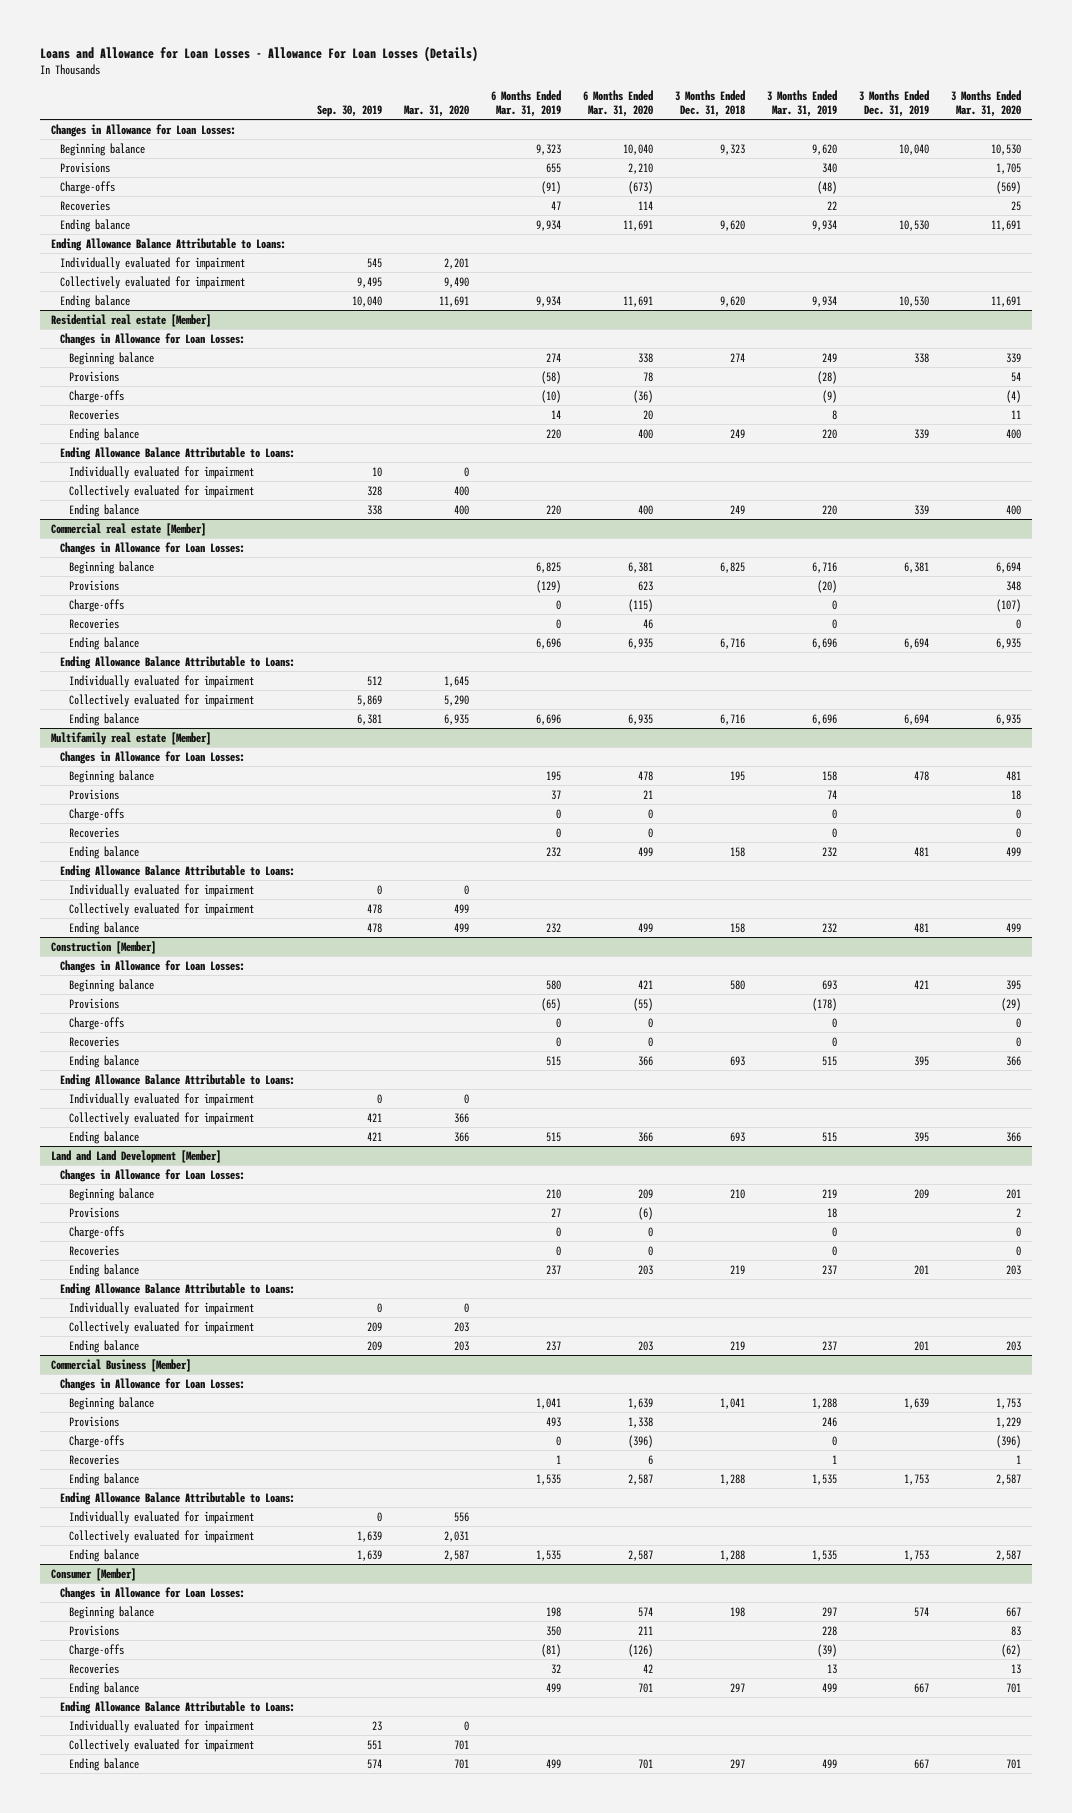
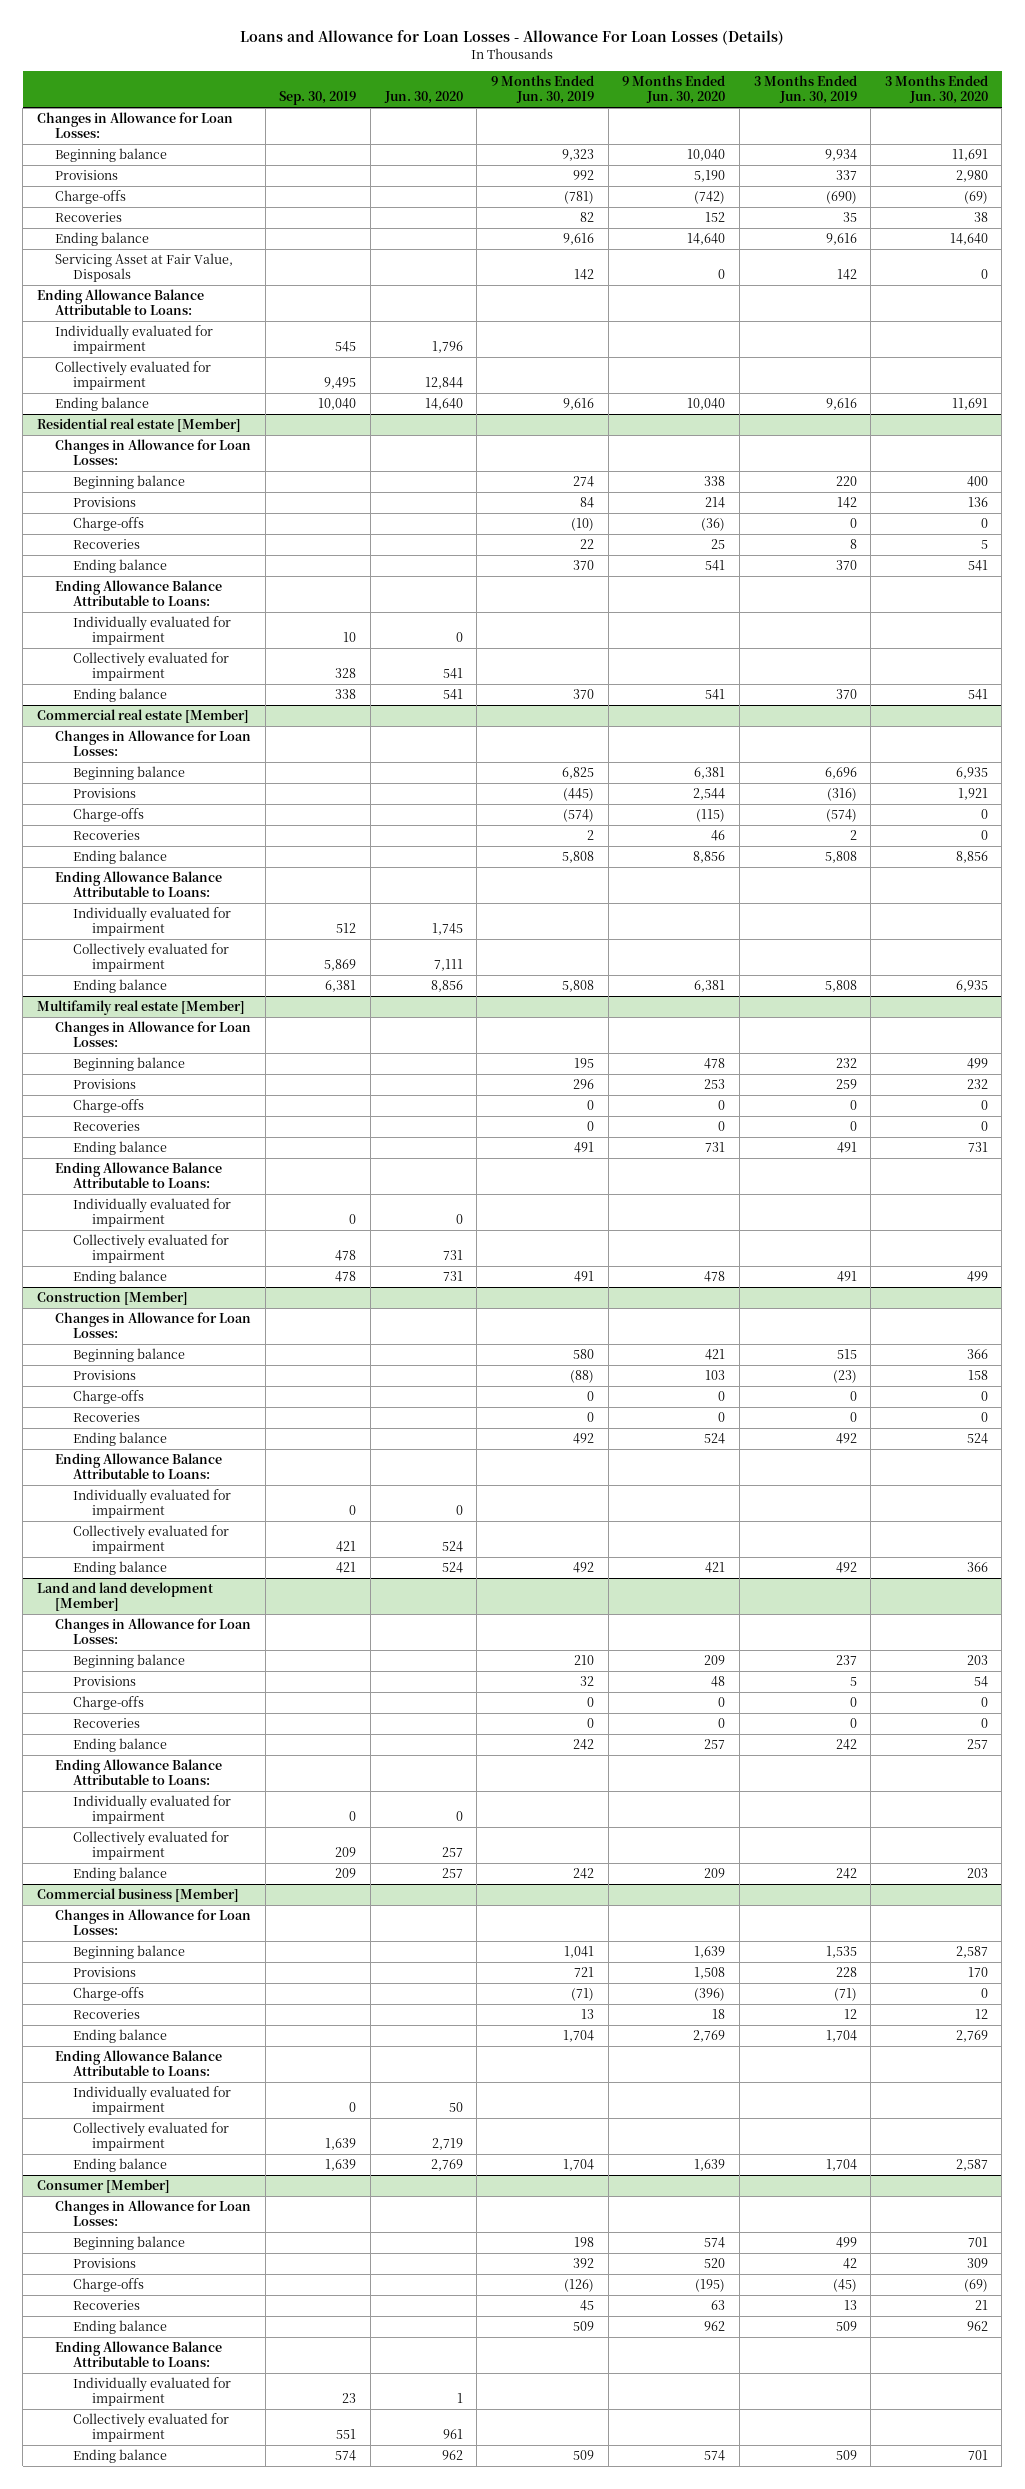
[404,104,470,117] Mar. 31, 2020 -> none
[491,89,562,117] 6 Months Ended Mar. 31, 2019 -> none
[583,89,654,117] 6 Months Ended Mar. 31, 2020 -> none
[675,89,746,117] 3 Months Ended Dec. 31, 2018 -> none
[767,89,838,117] 3 Months Ended Mar. 31, 2019 -> none
[859,89,930,117] 3 Months Ended Dec. 31, 2019 -> none
[951,89,1022,117] 3 Months Ended Mar. 31, 2020 -> none
none -> [383,91,463,105] Jun. 30, 2020
none -> [490,74,594,105] 9 Months Ended Jun. 30, 2019
none -> [622,74,726,105] 9 Months Ended Jun. 30, 2020
none -> [753,74,857,105] 3 Months Ended Jun. 30, 2019
none -> [884,74,988,105] 3 Months Ended Jun. 30, 2020
none -> [55,252,234,283] Servicing Asset at Fair Value, Disposals
[50,1149,221,1163] Land and Land Development [Member] -> [36,1581,213,1612] Land and land development [Member]
[50,1358,191,1372] Commercial Business [Member] -> [36,1887,239,1902] Commercial business [Member]

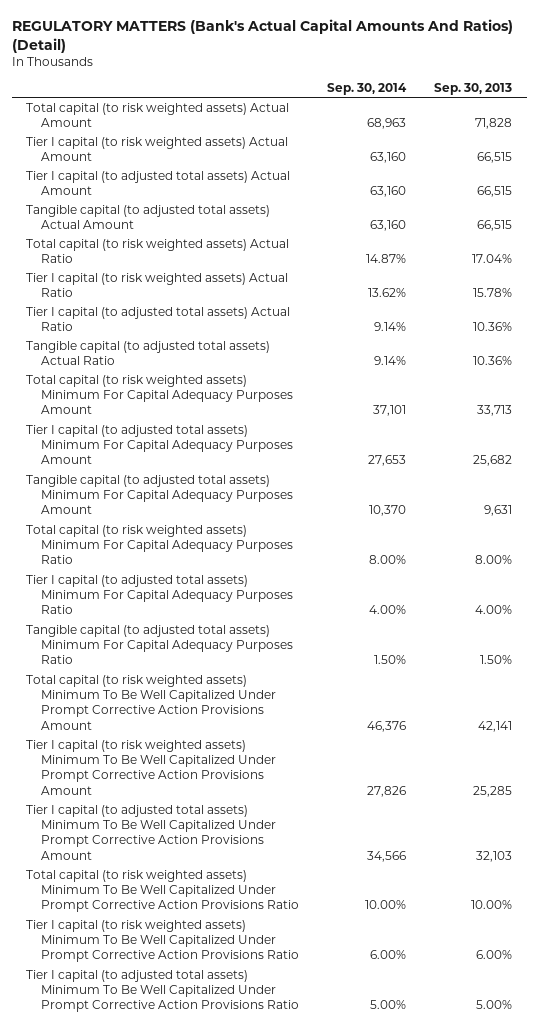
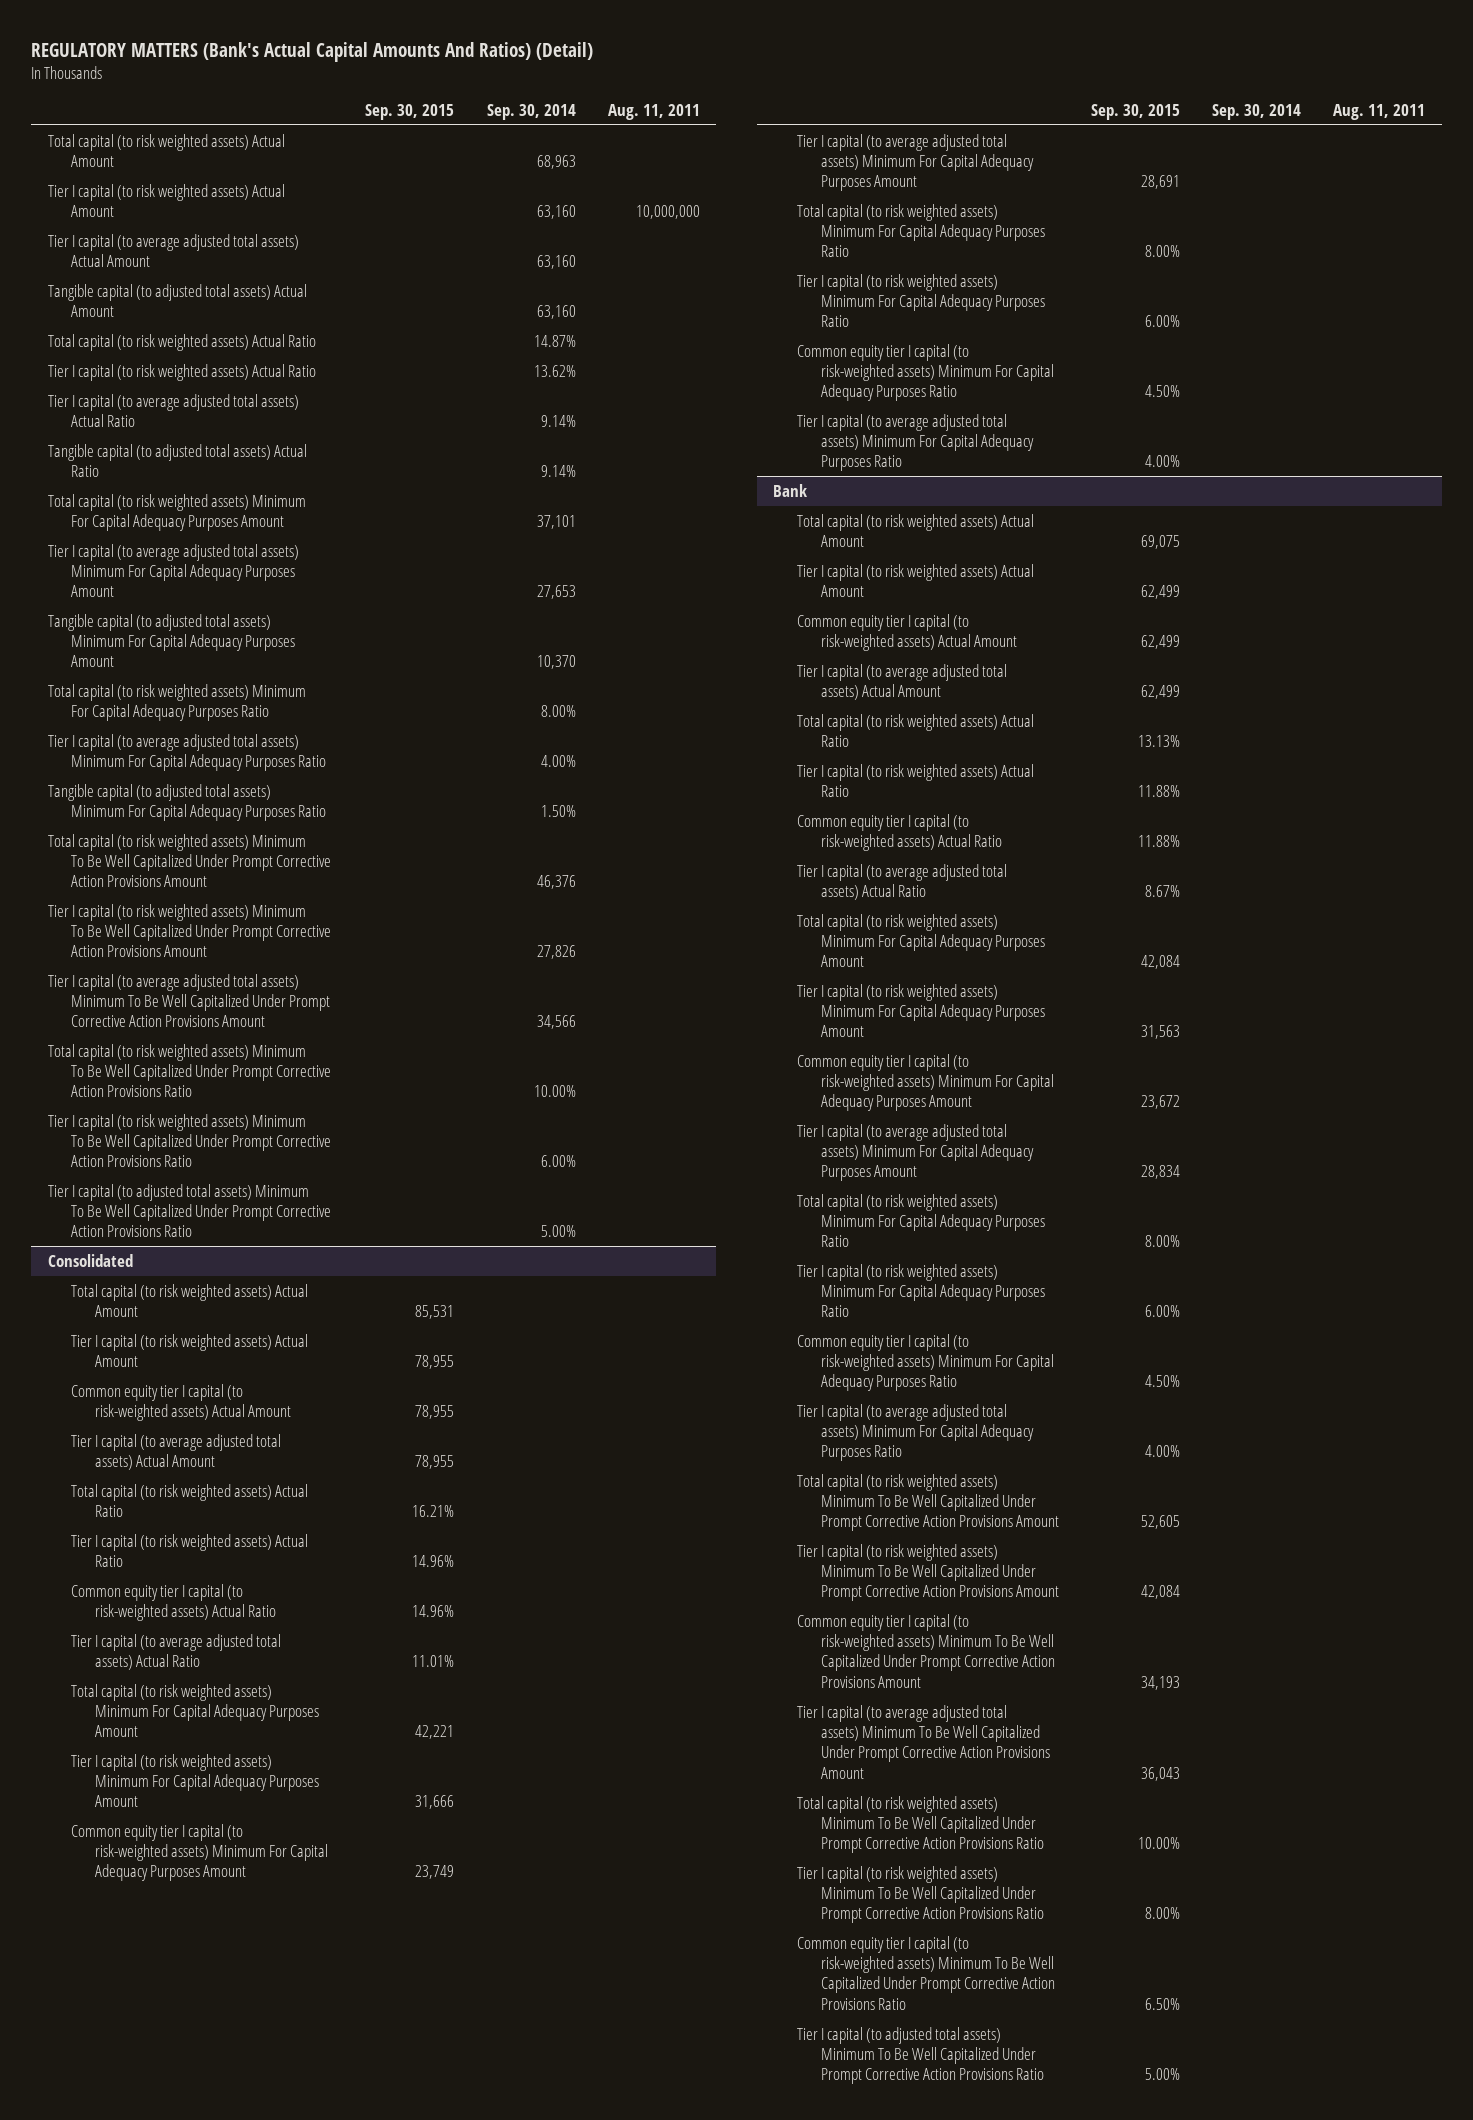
[434,83,513,96] Sep. 30, 2013 -> none
none -> [365,103,455,120] Sep. 30, 2015
none -> [608,103,701,120] Aug. 11, 2011
[26,170,291,196] Tier I capital (to adjusted total assets) Actual Amount -> [47,233,299,268] Tier I capital (to average adjusted total assets) Actual Amount
[26,306,291,332] Tier I capital (to adjusted total assets) Actual Ratio -> [47,393,299,428] Tier I capital (to average adjusted total assets) Actual Ratio
[26,424,294,465] Tier I capital (to adjusted total assets) Minimum For Capital Adequacy Purposes Amount -> [47,543,299,598] Tier I capital (to average adjusted total assets) Minimum For Capital Adequacy Purposes Amount
[26,574,294,615] Tier I capital (to adjusted total assets) Minimum For Capital Adequacy Purposes Ratio -> [47,733,327,772] Tier I capital (to average adjusted total assets) Minimum For Capital Adequacy Purposes Ratio
[26,804,277,860] Tier I capital (to adjusted total assets) Minimum To Be Well Capitalized Under Prompt Corrective Action Provisions Amount -> [47,973,331,1028] Tier I capital (to average adjusted total assets) Minimum To Be Well Capitalized Under Prompt Corrective Action Provisions Amount
none -> [47,1253,133,1267] Consolidated
none -> [71,1283,309,1318] Total capital (to risk weighted assets) Actual Amount
none -> [71,1333,309,1368] Tier I capital (to risk weighted assets) Actual Amount
none -> [71,1383,292,1422] Common equity tier I capital (to risk-weighted assets) Actual Amount
none -> [71,1433,282,1471] Tier I capital (to average adjusted total assets) Actual Amount
none -> [71,1483,309,1518] Total capital (to risk weighted assets) Actual Ratio
none -> [71,1533,309,1568] Tier I capital (to risk weighted assets) Actual Ratio
none -> [71,1583,277,1622] Common equity tier I capital (to risk-weighted assets) Actual Ratio
none -> [71,1633,282,1671] Tier I capital (to average adjusted total assets) Actual Ratio
none -> [71,1683,320,1738] Total capital (to risk weighted assets) Minimum For Capital Adequacy Purposes Amount
none -> [71,1753,320,1808] Tier I capital (to risk weighted assets) Minimum For Capital Adequacy Purposes Amount
none -> [71,1823,329,1882] Common equity tier I capital (to risk-weighted assets) Minimum For Capital Adequacy Purposes Amount
none -> [796,133,1034,192] Tier I capital (to average adjusted total assets) Minimum For Capital Adequacy Purposes Amount
none -> [796,203,1045,258] Total capital (to risk weighted assets) Minimum For Capital Adequacy Purposes Ratio
none -> [796,273,1045,328] Tier I capital (to risk weighted assets) Minimum For Capital Adequacy Purposes Ratio
none -> [796,343,1054,402] Common equity tier I capital (to risk-weighted assets) Minimum For Capital Adequacy Purposes Ratio
none -> [796,413,1034,472] Tier I capital (to average adjusted total assets) Minimum For Capital Adequacy Purposes Ratio
none -> [773,483,808,497] Bank
none -> [796,513,1034,548] Total capital (to risk weighted assets) Actual Amount
none -> [796,563,1034,598] Tier I capital (to risk weighted assets) Actual Amount
none -> [796,613,1017,652] Common equity tier I capital (to risk-weighted assets) Actual Amount
none -> [796,663,1007,701] Tier I capital (to average adjusted total assets) Actual Amount
none -> [796,713,1034,748] Total capital (to risk weighted assets) Actual Ratio
none -> [796,763,1034,798] Tier I capital (to risk weighted assets) Actual Ratio
none -> [796,813,1002,852] Common equity tier I capital (to risk-weighted assets) Actual Ratio
none -> [796,863,1007,901] Tier I capital (to average adjusted total assets) Actual Ratio
none -> [796,913,1045,968] Total capital (to risk weighted assets) Minimum For Capital Adequacy Purposes Amount
none -> [796,983,1045,1038] Tier I capital (to risk weighted assets) Minimum For Capital Adequacy Purposes Amount
none -> [796,1053,1054,1112] Common equity tier I capital (to risk-weighted assets) Minimum For Capital Adequacy Purposes Amount
none -> [796,1123,1034,1182] Tier I capital (to average adjusted total assets) Minimum For Capital Adequacy Purposes Amount
none -> [796,1193,1045,1248] Total capital (to risk weighted assets) Minimum For Capital Adequacy Purposes Ratio
none -> [796,1263,1045,1318] Tier I capital (to risk weighted assets) Minimum For Capital Adequacy Purposes Ratio
none -> [796,1333,1054,1392] Common equity tier I capital (to risk-weighted assets) Minimum For Capital Adequacy Purposes Ratio
none -> [796,1403,1034,1462] Tier I capital (to average adjusted total assets) Minimum For Capital Adequacy Purposes Ratio
none -> [796,1473,1059,1532] Total capital (to risk weighted assets) Minimum To Be Well Capitalized Under Prompt Corrective Action Provisions Amount
none -> [796,1543,1059,1602] Tier I capital (to risk weighted assets) Minimum To Be Well Capitalized Under Prompt Corrective Action Provisions Amount
none -> [796,1613,1055,1688] Common equity tier I capital (to risk-weighted assets) Minimum To Be Well Capitalized Under Prompt Corrective Action Provisions Amount
none -> [796,1704,1050,1779] Tier I capital (to average adjusted total assets) Minimum To Be Well Capitalized Under Prompt Corrective Action Provisions Amount
none -> [796,1795,1044,1854] Total capital (to risk weighted assets) Minimum To Be Well Capitalized Under Prompt Corrective Action Provisions Ratio
none -> [796,1865,1044,1924] Tier I capital (to risk weighted assets) Minimum To Be Well Capitalized Under Prompt Corrective Action Provisions Ratio
none -> [796,1935,1055,2010] Common equity tier I capital (to risk-weighted assets) Minimum To Be Well Capitalized Under Prompt Corrective Action Provisions Ratio
none -> [796,2026,1044,2085] Tier I capital (to adjusted total assets) Minimum To Be Well Capitalized Under Prompt Corrective Action Provisions Ratio

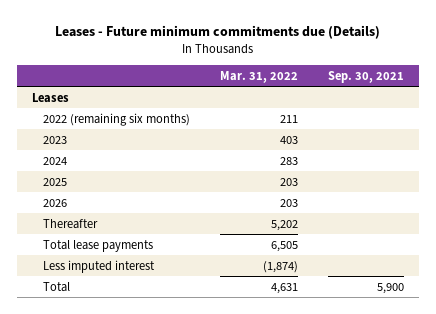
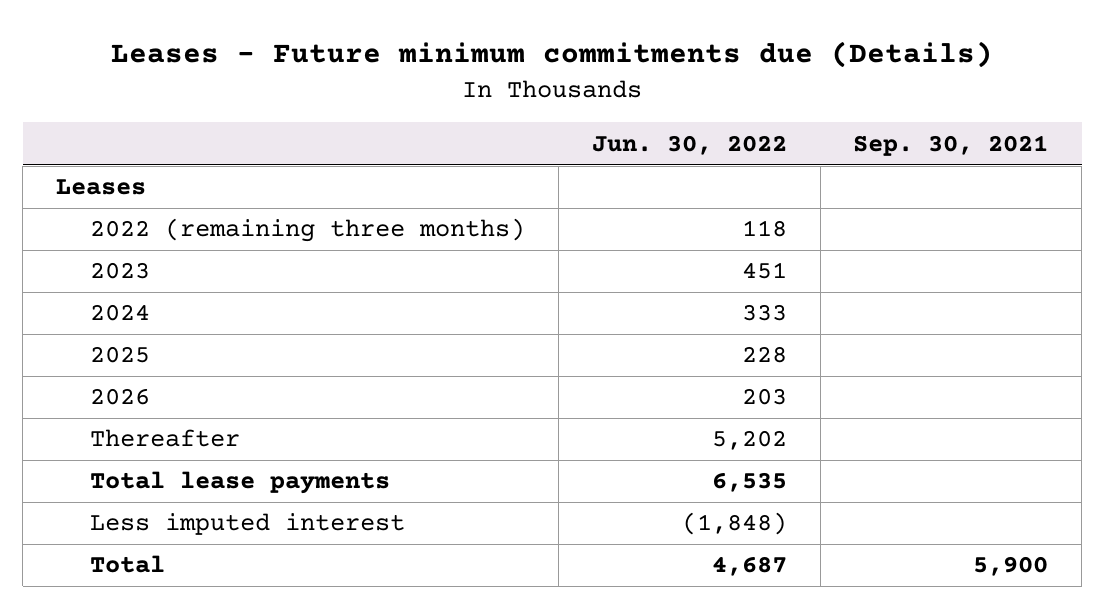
[219,70,298,83] Mar. 31, 2022 -> none
none -> [591,134,787,155] Jun. 30, 2022
[42,112,190,126] 2022 (remaining six months) -> [90,218,526,243] 2022 (remaining three months)

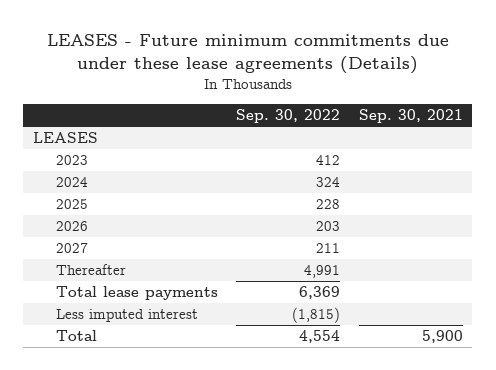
[111,41,994,69] Leases - Future minimum commitments due (Details) -> [46,34,449,75] LEASES - Future minimum commitments due under these lease agreements (Details)
[591,134,787,155] Jun. 30, 2022 -> none
none -> [236,109,341,124] Sep. 30, 2022
[90,218,526,243] 2022 (remaining three months) -> none
[56,179,147,196] Leases -> [32,132,98,144] LEASES
none -> [55,243,88,254] 2027

